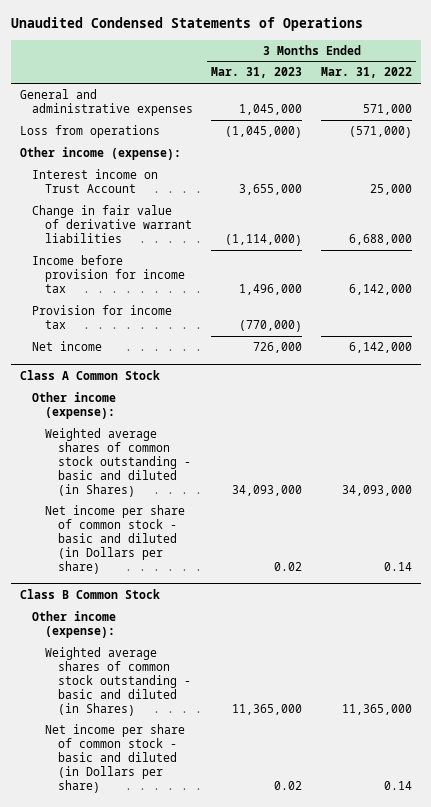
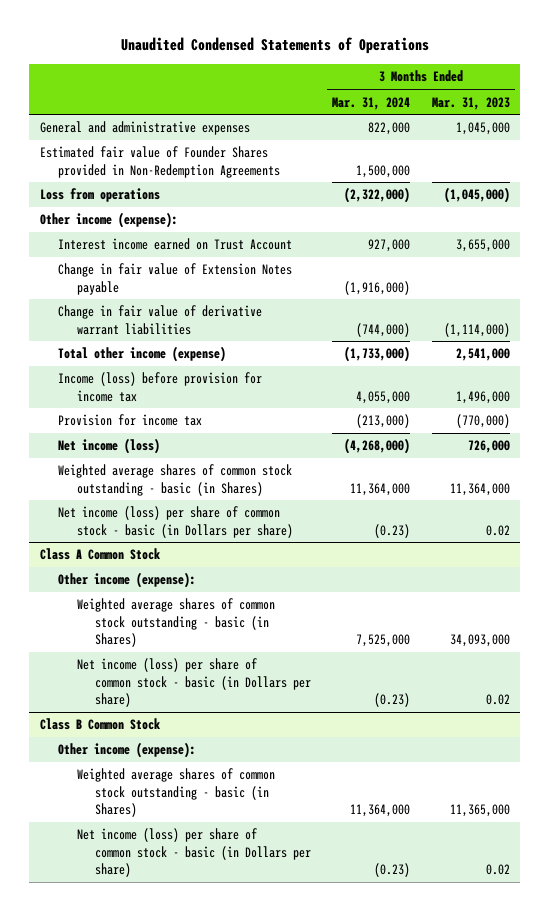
[320,67,412,79] Mar. 31, 2022 -> none
none -> [332,96,411,110] Mar. 31, 2024
none -> [40,146,281,178] Estimated fair value of Founder Shares provided in Non-Redemption Agreements
[32,168,159,193] Interest income on Trust Account -> [58,238,293,251] Interest income earned on Trust Account
none -> [58,263,293,295] Change in fair value of Extension Notes payable
none -> [58,346,227,363] Total other income (expense)
[32,254,185,293] Income before provision for income tax -> [58,372,263,402] Income (loss) before provision for income tax
[32,340,103,351] Net income -> [58,438,161,455] Net income (loss)
none -> [58,464,293,496] Weighted average shares of common stock outstanding - basic (in Shares)
none -> [58,506,293,538] Net income (loss) per share of common stock - basic (in Dollars per share)
[44,427,191,497] Weighted average shares of common stock outstanding - basic and diluted (in Shares) -> [76,598,275,647] Weighted average shares of common stock outstanding - basic (in Shares)
[44,504,185,574] Net income per share of common stock - basic and diluted (in Dollars per share) -> [76,658,311,707] Net income (loss) per share of common stock - basic (in Dollars per share)
[44,646,191,716] Weighted average shares of common stock outstanding - basic and diluted (in Shares) -> [76,768,275,817] Weighted average shares of common stock outstanding - basic (in Shares)
[44,723,185,793] Net income per share of common stock - basic and diluted (in Dollars per share) -> [76,828,311,877] Net income (loss) per share of common stock - basic (in Dollars per share)

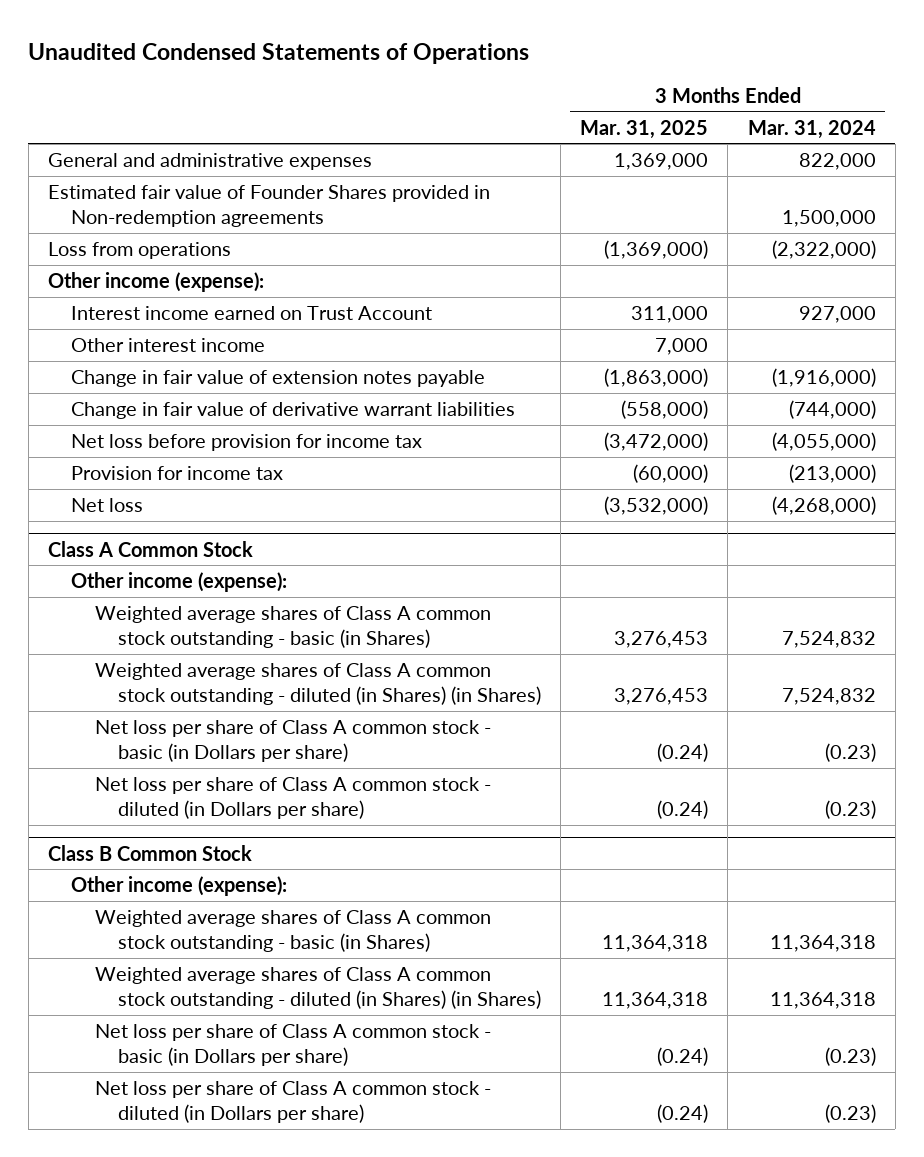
[431,96,510,110] Mar. 31, 2023 -> none
none -> [580,119,709,139] Mar. 31, 2025
[40,146,281,178] Estimated fair value of Founder Shares provided in Non-Redemption Agreements -> [47,185,490,228] Estimated fair value of Founder Shares provided in Non-redemption agreements
none -> [71,338,266,353] Other interest income
[58,263,293,295] Change in fair value of Extension Notes payable -> [71,370,486,388] Change in fair value of extension notes payable
[58,346,227,363] Total other income (expense) -> none
[58,372,263,402] Income (loss) before provision for income tax -> [71,434,423,452] Net loss before provision for income tax
[356,390,411,404] 4,055,000 -> [771,432,876,452] (4,055,000)
[58,464,293,496] Weighted average shares of common stock outstanding - basic (in Shares) -> none
[58,506,293,538] Net income (loss) per share of common stock - basic (in Dollars per share) -> none
[58,438,161,455] Net income (loss) -> [71,498,144,513] Net loss
[76,598,275,647] Weighted average shares of common stock outstanding - basic (in Shares) -> [94,606,491,649] Weighted average shares of Class A common stock outstanding - basic (in Shares)
[356,633,411,647] 7,525,000 -> [781,631,876,649] 7,524,832
none -> [94,663,541,706] Weighted average shares of Class A common stock outstanding - diluted (in Shares) (in Shares)
[76,658,311,707] Net income (loss) per share of common stock - basic (in Dollars per share) -> [94,720,491,763] Net loss per share of Class A common stock - basic (in Dollars per share)
none -> [94,777,491,820] Net loss per share of Class A common stock - diluted (in Dollars per share)
[76,768,275,817] Weighted average shares of common stock outstanding - basic (in Shares) -> [94,910,491,953] Weighted average shares of Class A common stock outstanding - basic (in Shares)
[350,803,411,817] 11,364,000 -> [769,935,876,953] 11,364,318
none -> [94,967,541,1010] Weighted average shares of Class A common stock outstanding - diluted (in Shares) (in Shares)
[76,828,311,877] Net income (loss) per share of common stock - basic (in Dollars per share) -> [94,1024,491,1067] Net loss per share of Class A common stock - basic (in Dollars per share)
none -> [94,1081,491,1124] Net loss per share of Class A common stock - diluted (in Dollars per share)

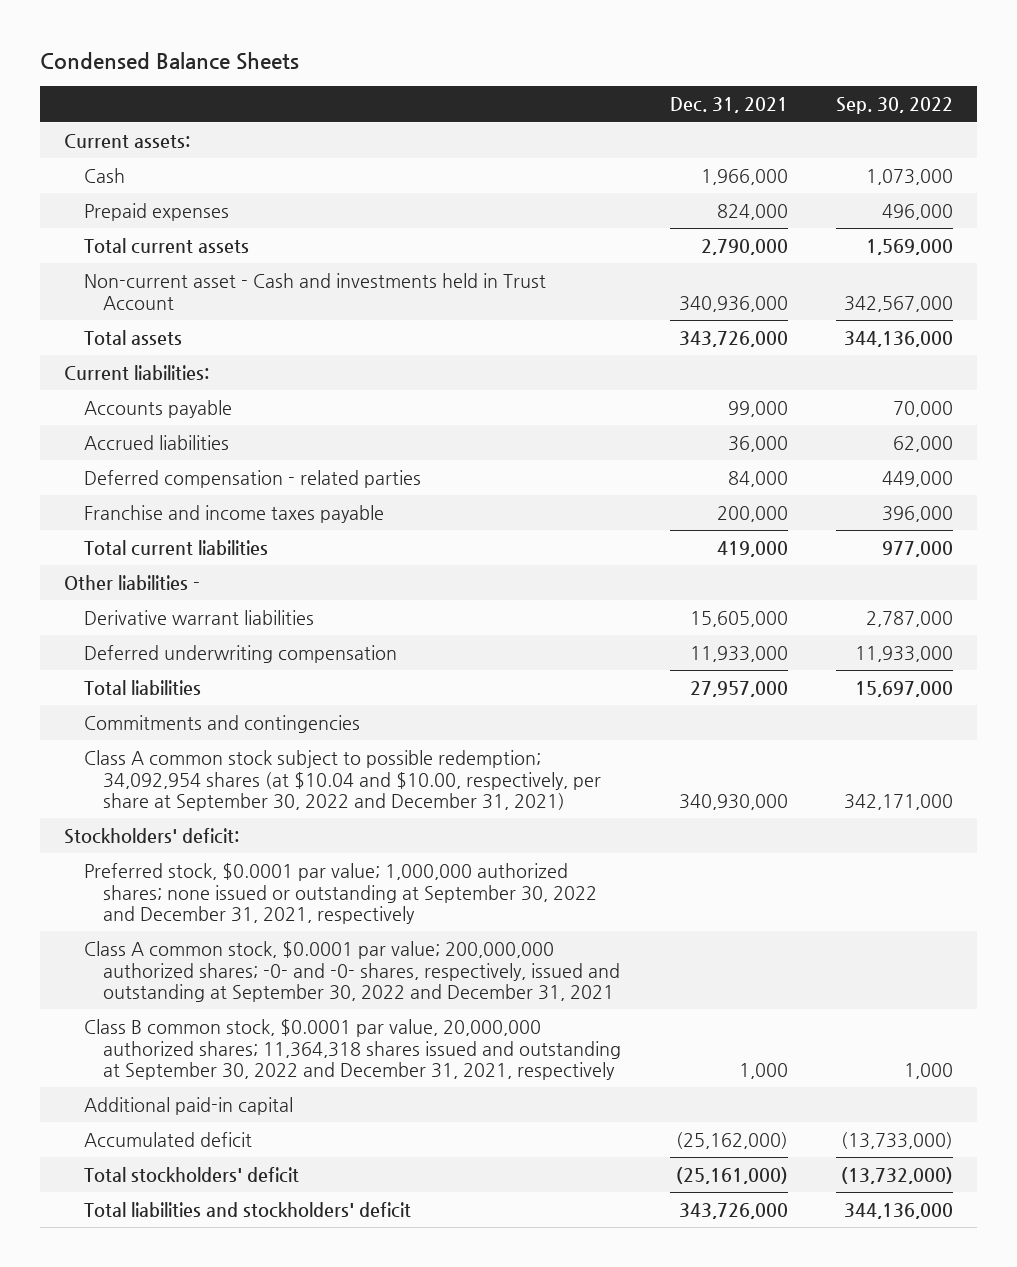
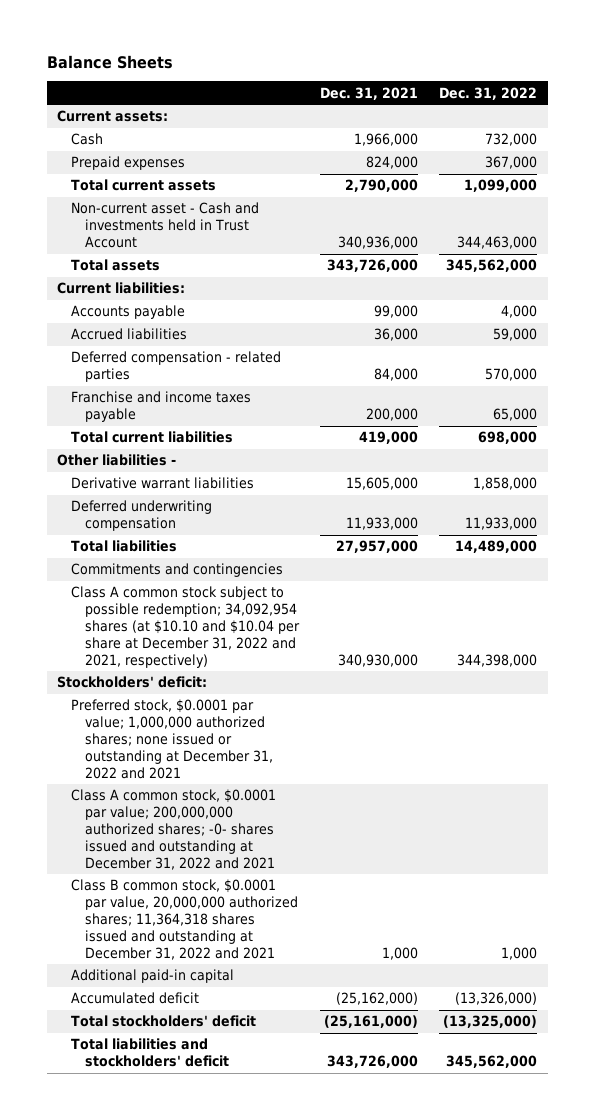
[39,52,299,71] Condensed Balance Sheets -> [46,54,173,69] Balance Sheets
[836,97,954,115] Sep. 30, 2022 -> none
none -> [439,86,538,100] Dec. 31, 2022
[83,749,602,812] Class A common stock subject to possible redemption; 34,092,954 shares (at $10.04 and $10.00, respectively, per share at September 30, 2022 and December 31, 2021) -> [71,586,301,668] Class A common stock subject to possible redemption; 34,092,954 shares (at $10.10 and $10.04 per share at December 31, 2022 and 2021, respectively)
[83,862,598,925] Preferred stock, $0.0001 par value; 1,000,000 authorized shares; none issued or outstanding at September 30, 2022 and December 31, 2021, respectively -> [71,699,274,779] Preferred stock, $0.0001 par value; 1,000,000 authorized shares; none issued or outstanding at December 31, 2022 and 2021
[83,940,621,1003] Class A common stock, $0.0001 par value; 200,000,000 authorized shares; -0- and -0- shares, respectively, issued and outstanding at September 30, 2022 and December 31, 2021 -> [71,789,277,870] Class A common stock, $0.0001 par value; 200,000,000 authorized shares; -0- shares issued and outstanding at December 31, 2022 and 2021
[83,1018,622,1081] Class B common stock, $0.0001 par value, 20,000,000 authorized shares; 11,364,318 shares issued and outstanding at September 30, 2022 and December 31, 2021, respectively -> [71,879,299,960] Class B common stock, $0.0001 par value, 20,000,000 authorized shares; 11,364,318 shares issued and outstanding at December 31, 2022 and 2021

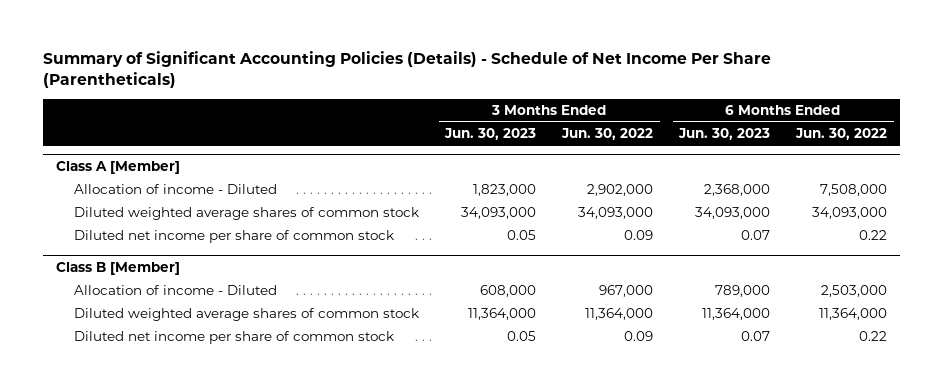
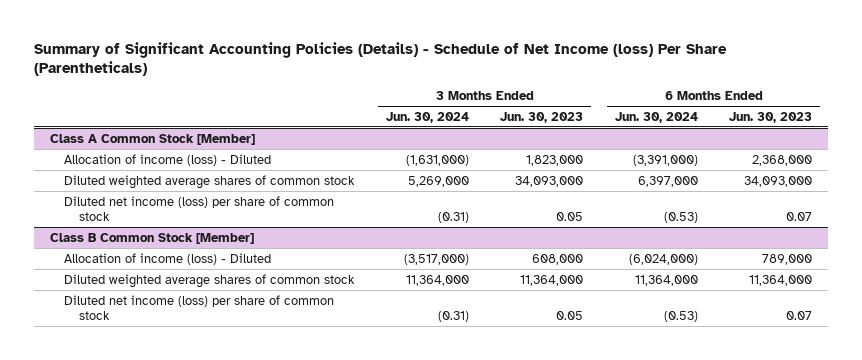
[43,51,772,89] Summary of Significant Accounting Policies (Details) - Schedule of Net Income Per Share (Parentheticals) -> [34,41,728,76] Summary of Significant Accounting Policies (Details) - Schedule of Net Income (loss) Per Share (Parentheticals)
[561,128,654,141] Jun. 30, 2022 -> none
[795,128,888,141] Jun. 30, 2022 -> none
none -> [385,111,469,123] Jun. 30, 2024
none -> [614,111,698,123] Jun. 30, 2024
[56,160,181,174] Class A [Member] -> [49,133,255,145] Class A Common Stock [Member]
[74,184,278,195] Allocation of income - Diluted -> [64,153,272,166] Allocation of income (loss) - Diluted
[74,230,395,244] Diluted net income per share of common stock -> [64,195,335,221] Diluted net income (loss) per share of common stock
[56,261,181,275] Class B [Member] -> [49,232,254,244] Class B Common Stock [Member]
[74,285,278,296] Allocation of income - Diluted -> [64,252,272,265] Allocation of income (loss) - Diluted
[74,331,395,345] Diluted net income per share of common stock -> [64,294,335,320] Diluted net income (loss) per share of common stock

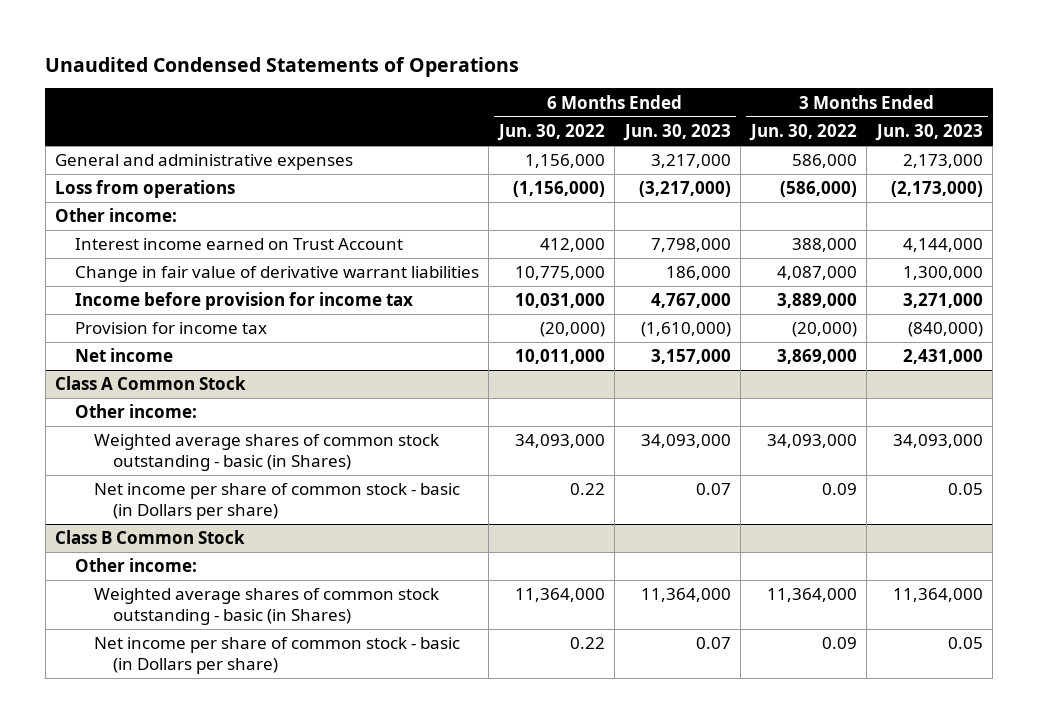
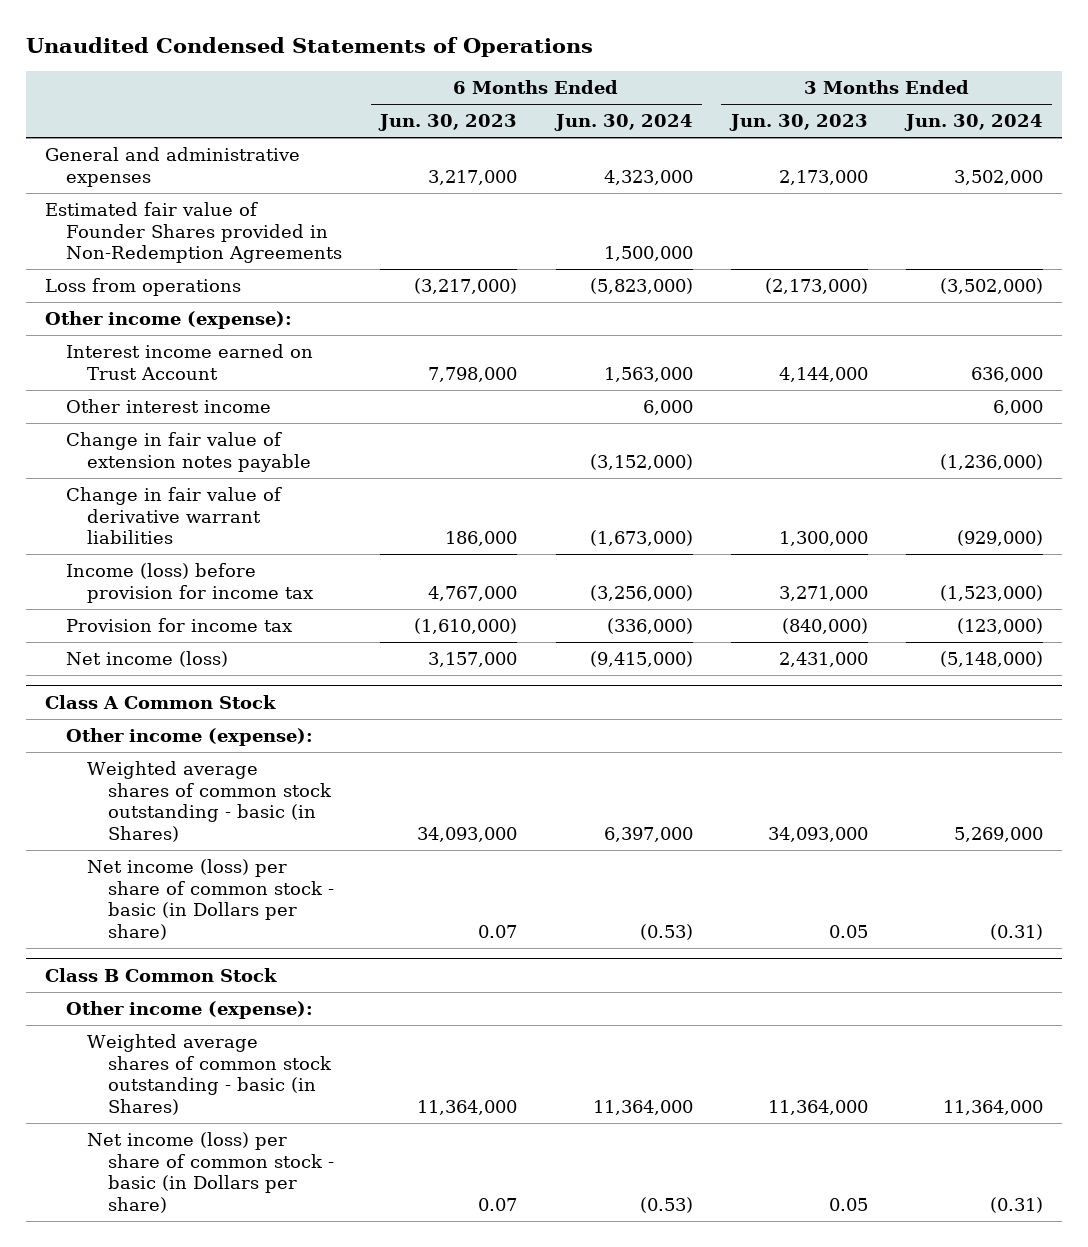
[496,123,605,141] Jun. 30, 2022 -> none
[748,123,857,141] Jun. 30, 2022 -> none
none -> [553,114,693,132] Jun. 30, 2024
none -> [903,114,1043,132] Jun. 30, 2024
none -> [45,201,343,264] Estimated fair value of Founder Shares provided in Non-Redemption Agreements
[55,208,178,223] Other income: -> [45,310,293,329] Other income (expense):
none -> [66,398,272,413] Other interest income
none -> [66,431,311,472] Change in fair value of extension notes payable
[74,292,413,311] Income before provision for income tax -> [66,562,313,603] Income (loss) before provision for income tax
[74,348,173,363] Net income -> [66,650,229,667] Net income (loss)
[74,404,197,419] Other income: -> [66,727,314,746] Other income (expense):
[93,483,460,520] Net income per share of common stock - basic (in Dollars per share) -> [86,858,334,940] Net income (loss) per share of common stock - basic (in Dollars per share)
[74,558,197,573] Other income: -> [66,1000,314,1019] Other income (expense):
[93,637,460,674] Net income per share of common stock - basic (in Dollars per share) -> [86,1131,334,1213] Net income (loss) per share of common stock - basic (in Dollars per share)

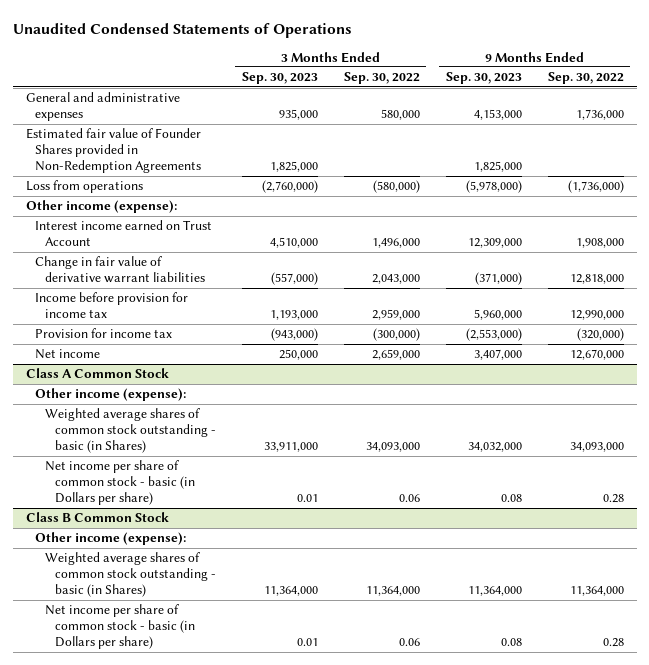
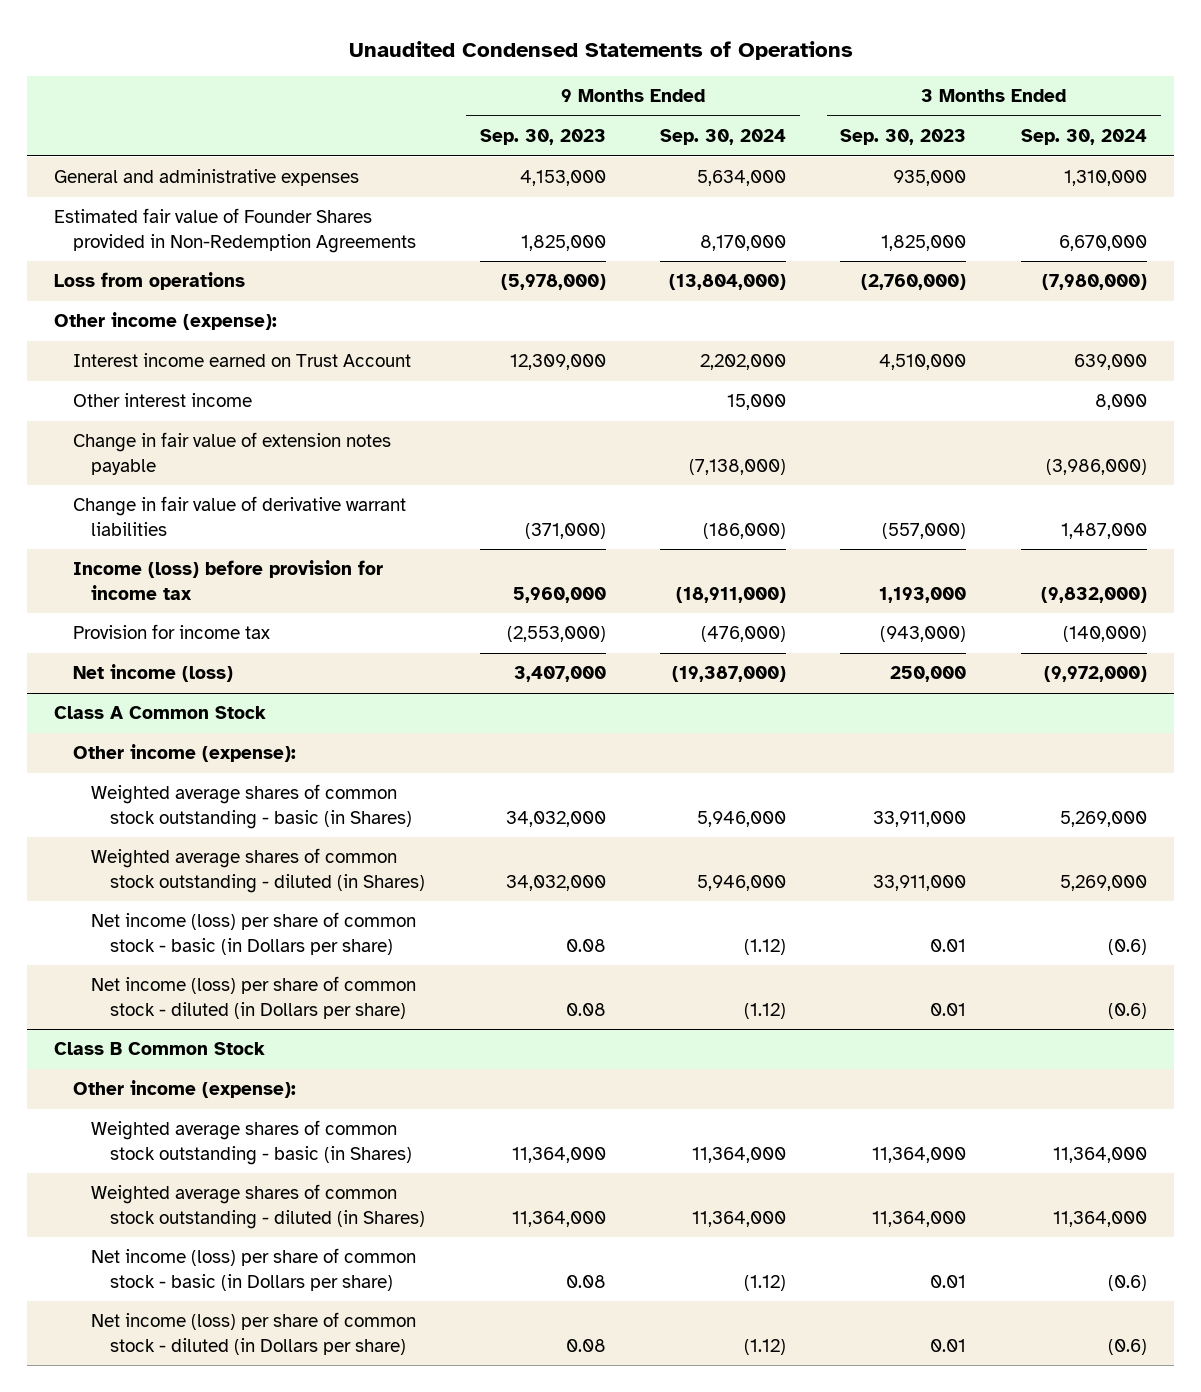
[343,72,420,85] Sep. 30, 2022 -> none
[547,72,624,85] Sep. 30, 2022 -> none
none -> [660,129,787,146] Sep. 30, 2024
none -> [1020,129,1147,146] Sep. 30, 2024
none -> [72,393,252,408] Other interest income
none -> [72,432,391,476] Change in fair value of extension notes payable
[35,292,189,319] Income before provision for income tax -> [72,560,383,601] Income (loss) before provision for income tax
[35,349,101,360] Net income -> [72,664,233,683] Net income (loss)
none -> [91,848,426,894] Weighted average shares of common stock outstanding - diluted (in Shares)
[44,460,195,506] Net income per share of common stock - basic (in Dollars per share) -> [91,912,417,956] Net income (loss) per share of common stock - basic (in Dollars per share)
none -> [91,976,417,1020] Net income (loss) per share of common stock - diluted (in Dollars per share)
none -> [91,1184,426,1230] Weighted average shares of common stock outstanding - diluted (in Shares)
[44,604,195,650] Net income per share of common stock - basic (in Dollars per share) -> [91,1248,417,1292] Net income (loss) per share of common stock - basic (in Dollars per share)
none -> [91,1312,417,1356] Net income (loss) per share of common stock - diluted (in Dollars per share)

